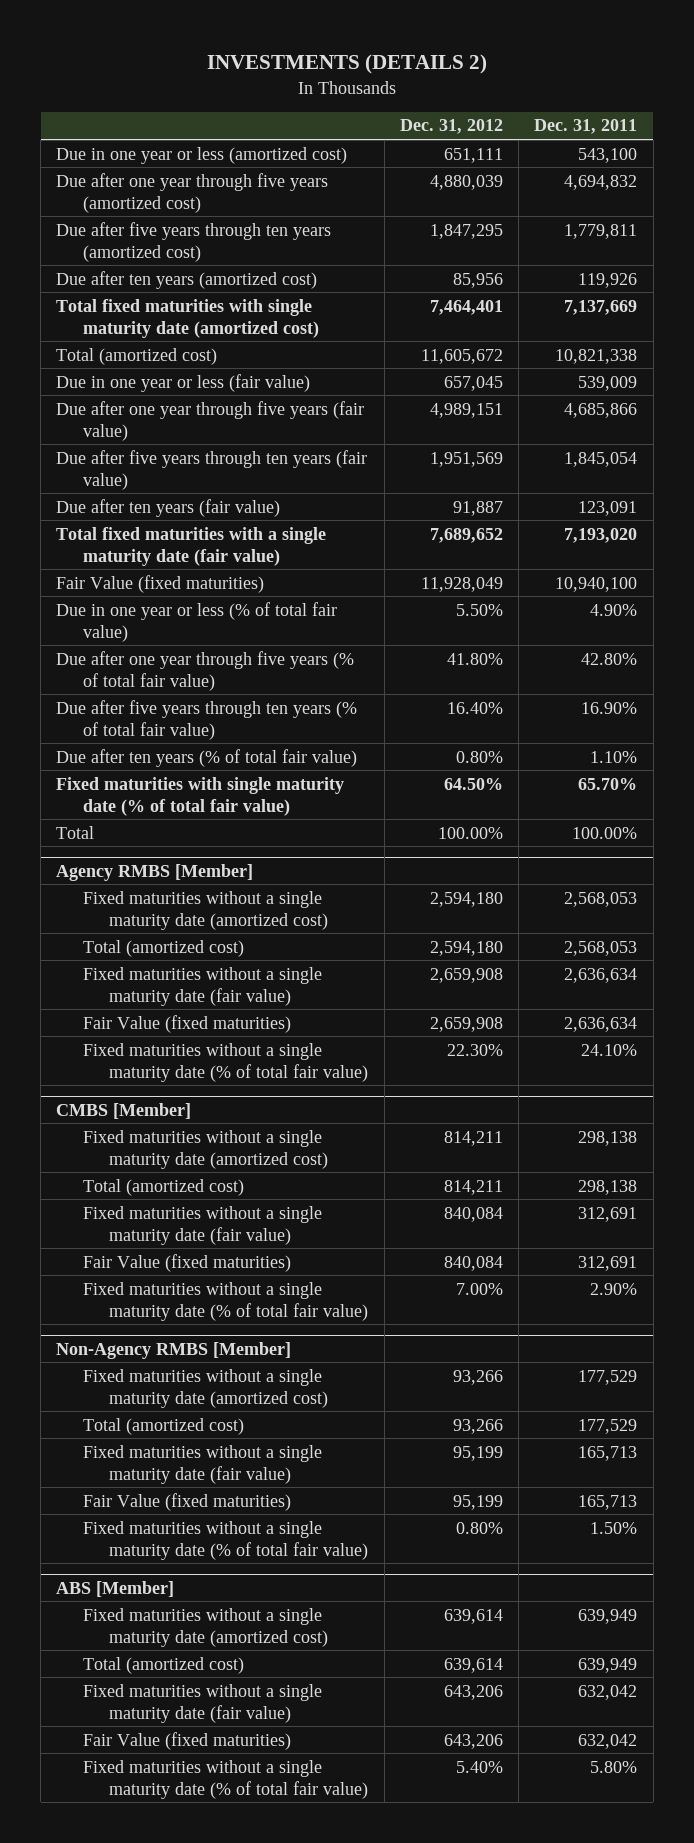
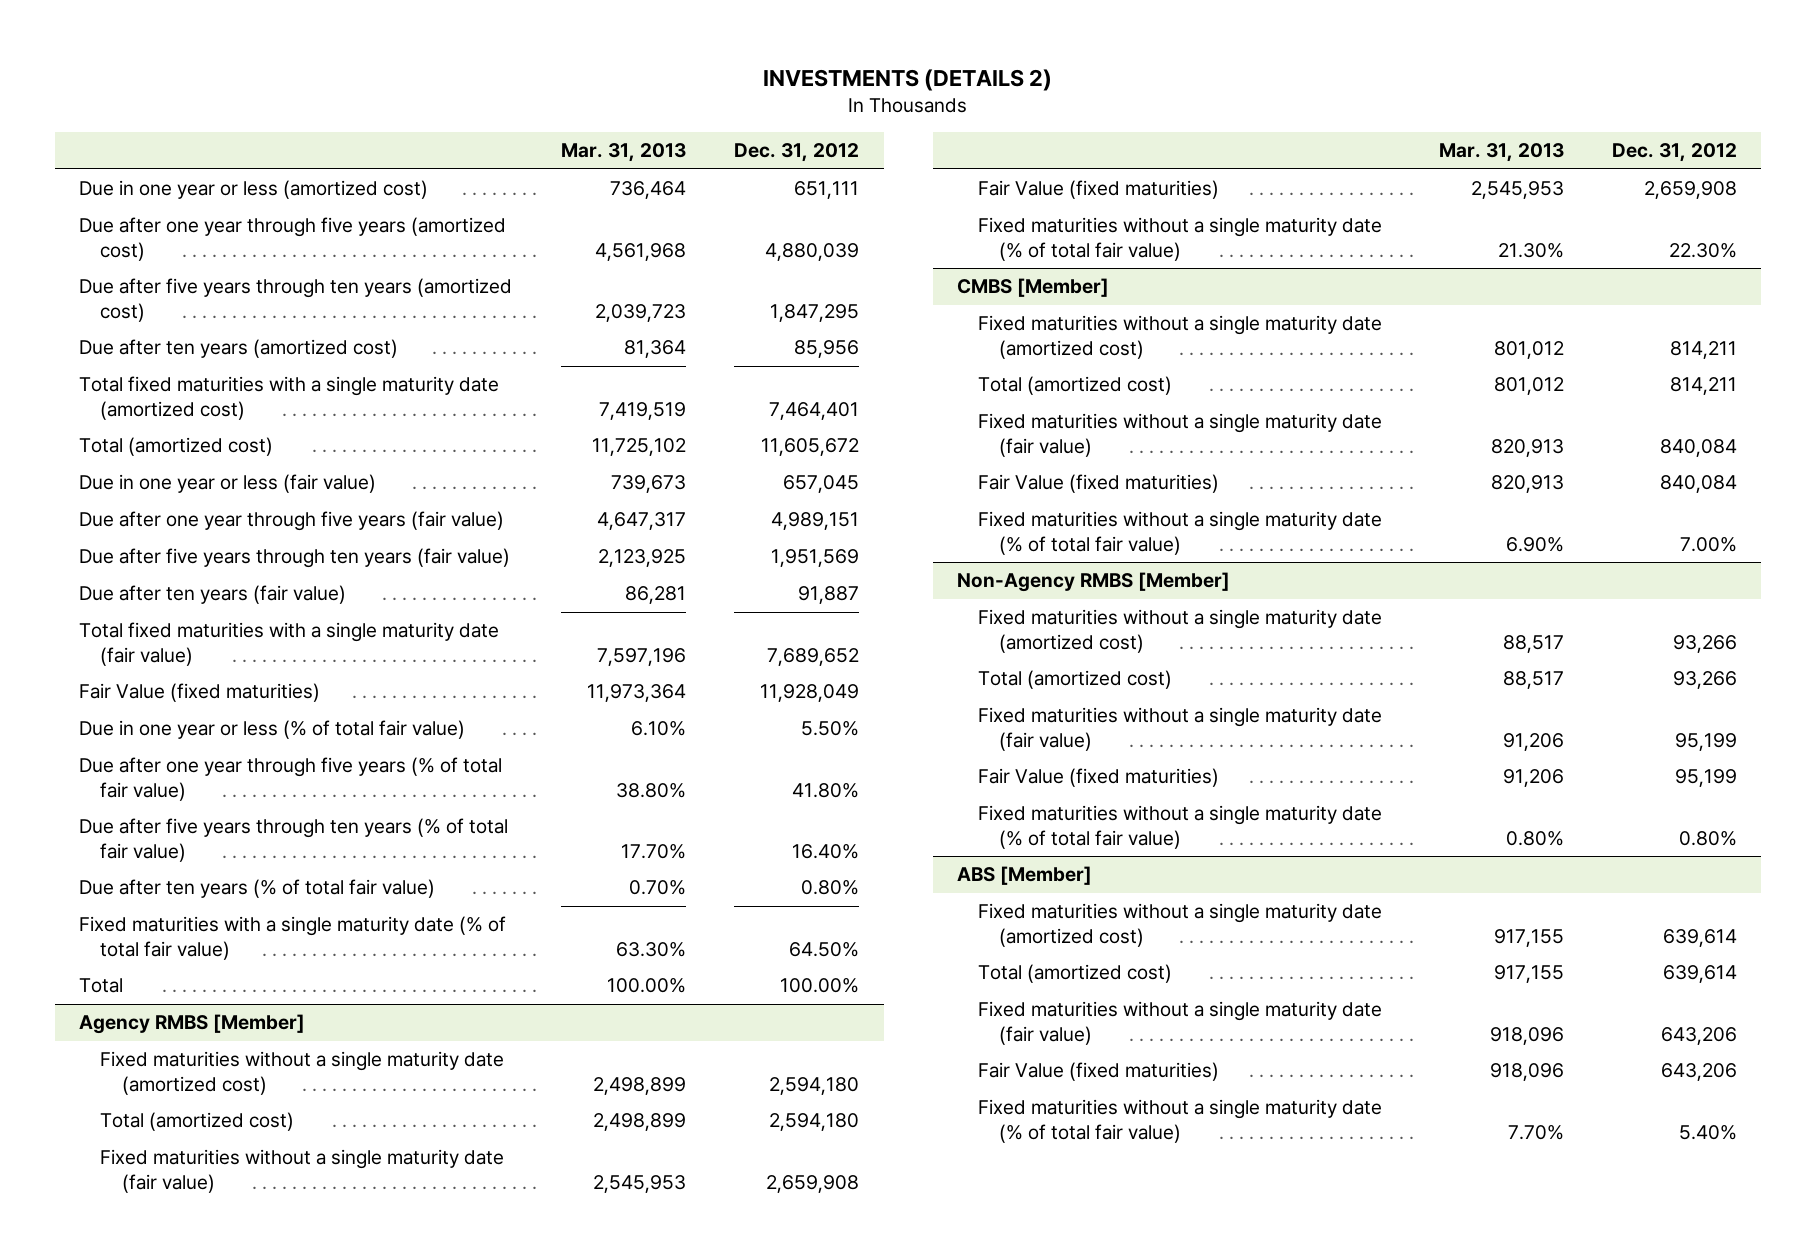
[534,119,638,135] Dec. 31, 2011 -> none
none -> [560,143,686,163] Mar. 31, 2013
[56,298,319,338] Total fixed maturities with single maturity date (amortized cost) -> [79,376,500,420] Total fixed maturities with a single maturity date (amortized cost)
[56,776,345,816] Fixed maturities with single maturity date (% of total fair value) -> [79,916,507,960] Fixed maturities with a single maturity date (% of total fair value)

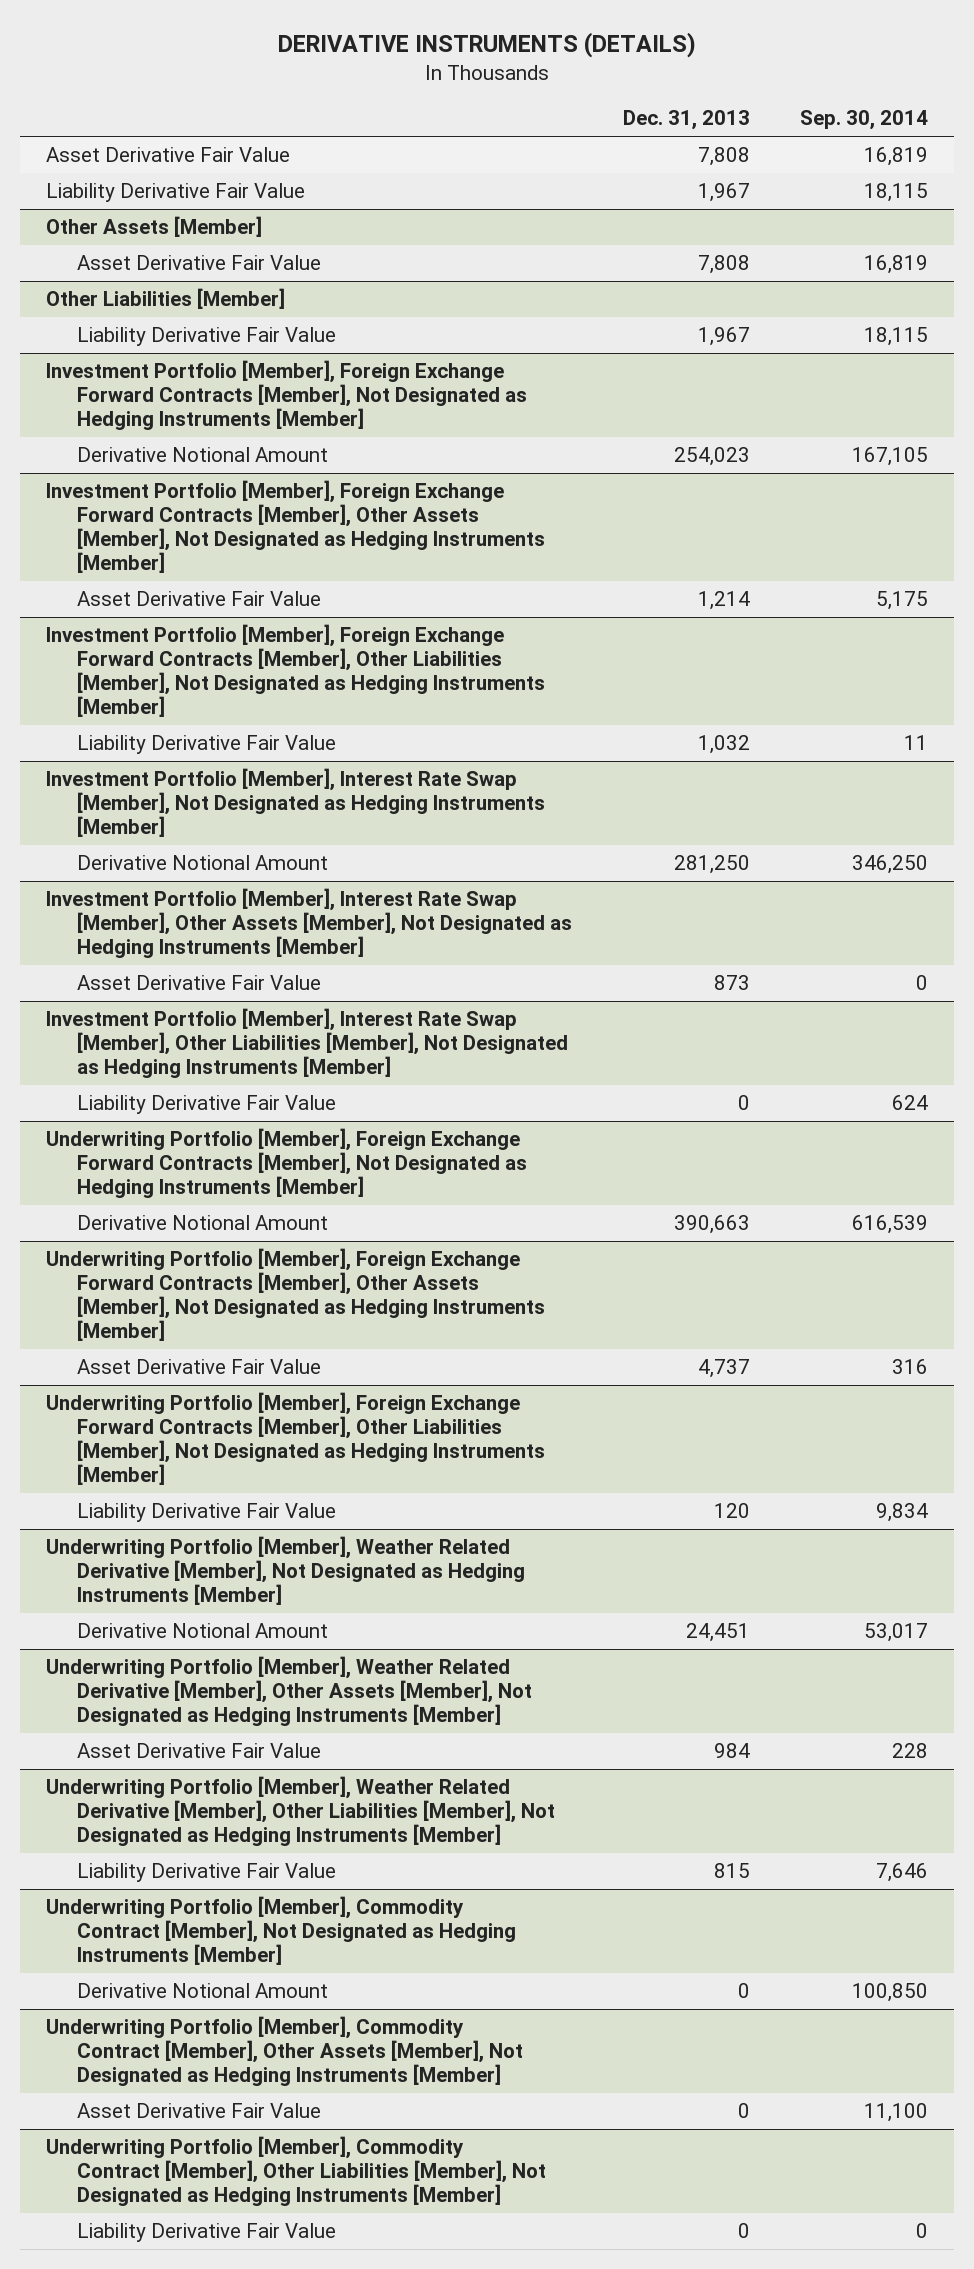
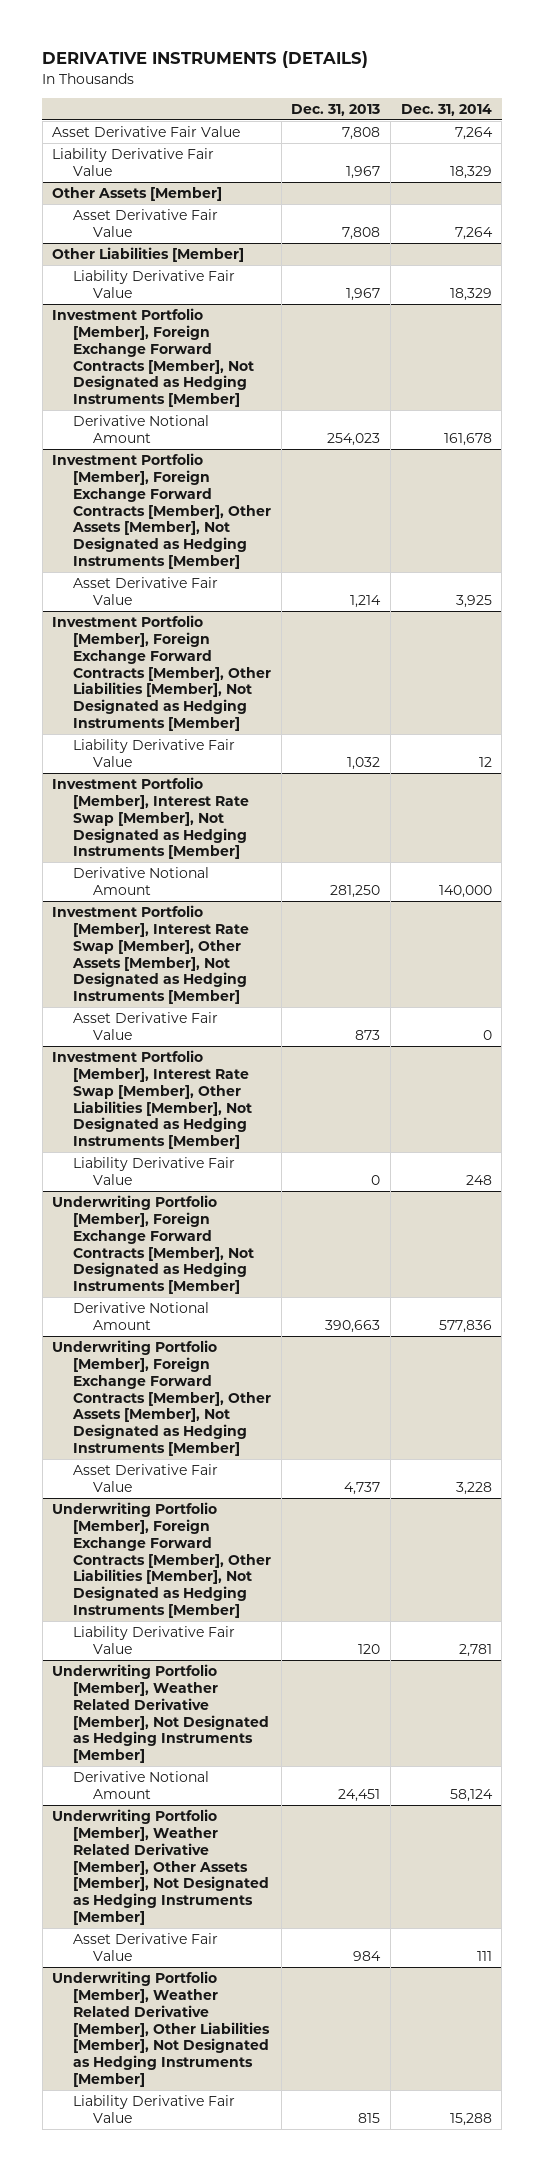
[800,110,929,131] Sep. 30, 2014 -> none
none -> [400,103,492,116] Dec. 31, 2014
[45,1896,516,1966] Underwriting Portfolio [Member], Commodity Contract [Member], Not Designated as Hedging Instruments [Member] -> none
[76,1983,328,1999] Derivative Notional Amount -> none
[45,2016,523,2087] Underwriting Portfolio [Member], Commodity Contract [Member], Other Assets [Member], Not Designated as Hedging Instruments [Member] -> none
[76,2103,321,2119] Asset Derivative Fair Value -> none
[45,2136,546,2207] Underwriting Portfolio [Member], Commodity Contract [Member], Other Liabilities [Member], Not Designated as Hedging Instruments [Member] -> none
[76,2223,336,2243] Liability Derivative Fair Value -> none

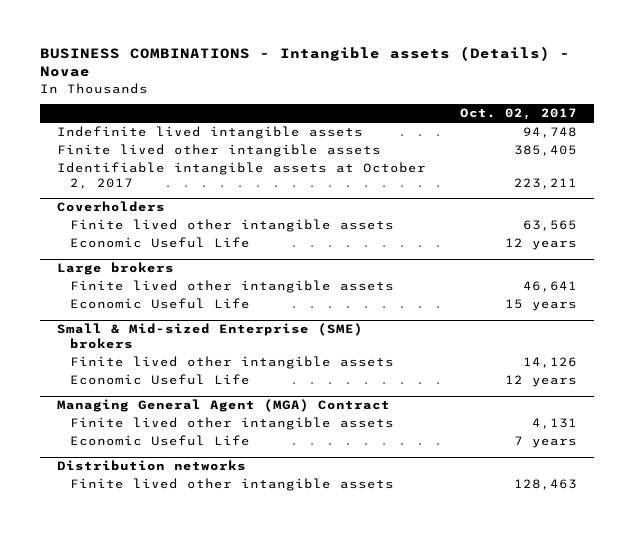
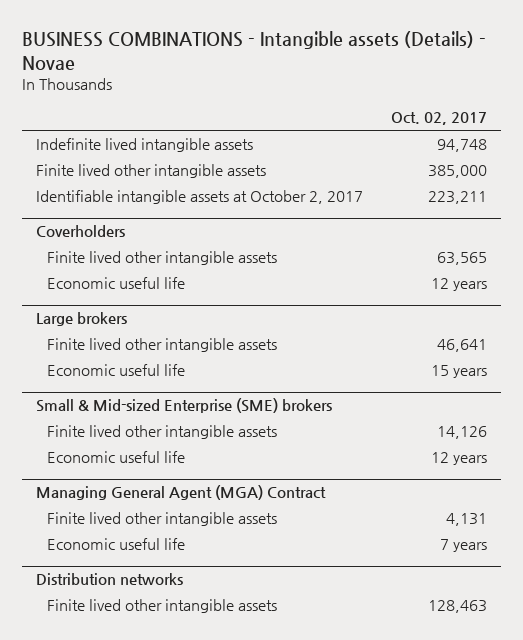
[513,145,577,157] 385,405 -> [428,165,488,179] 385,000
[69,237,250,249] Economic Useful Life -> [47,277,186,290] Economic useful life
[69,298,250,310] Economic Useful Life -> [47,364,186,377] Economic useful life
[69,374,250,386] Economic Useful Life -> [47,451,186,464] Economic useful life
[69,435,250,447] Economic Useful Life -> [47,538,186,551] Economic useful life

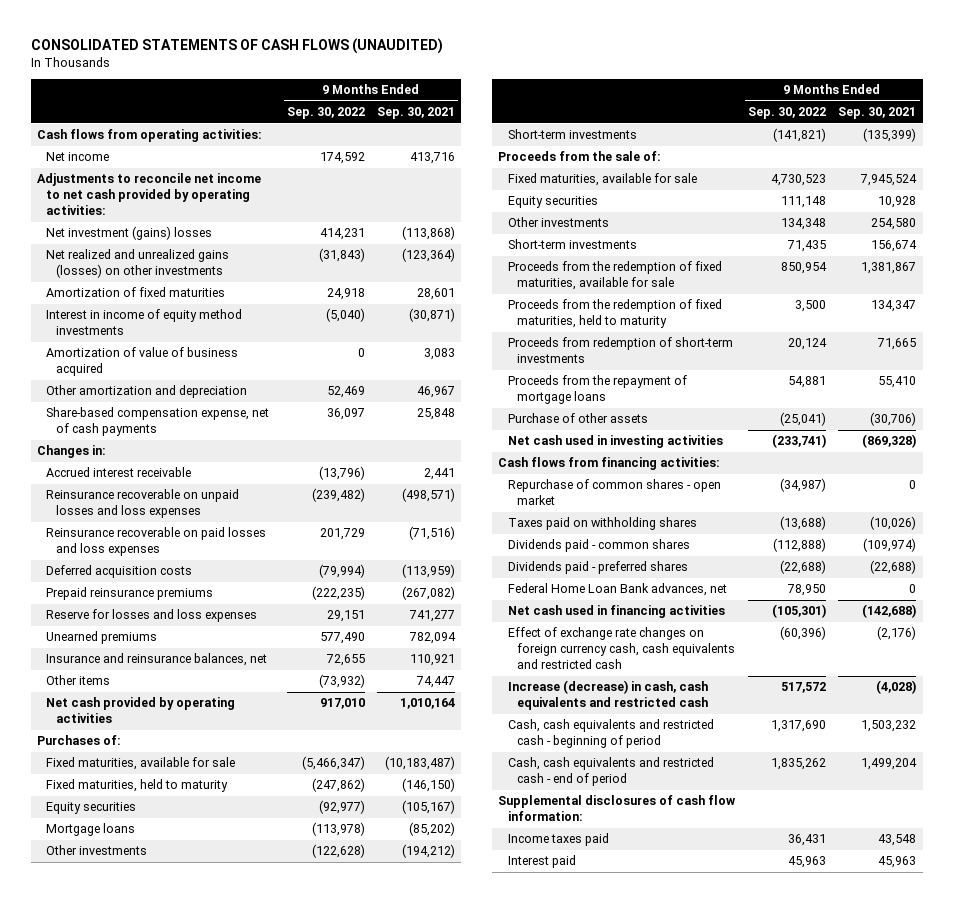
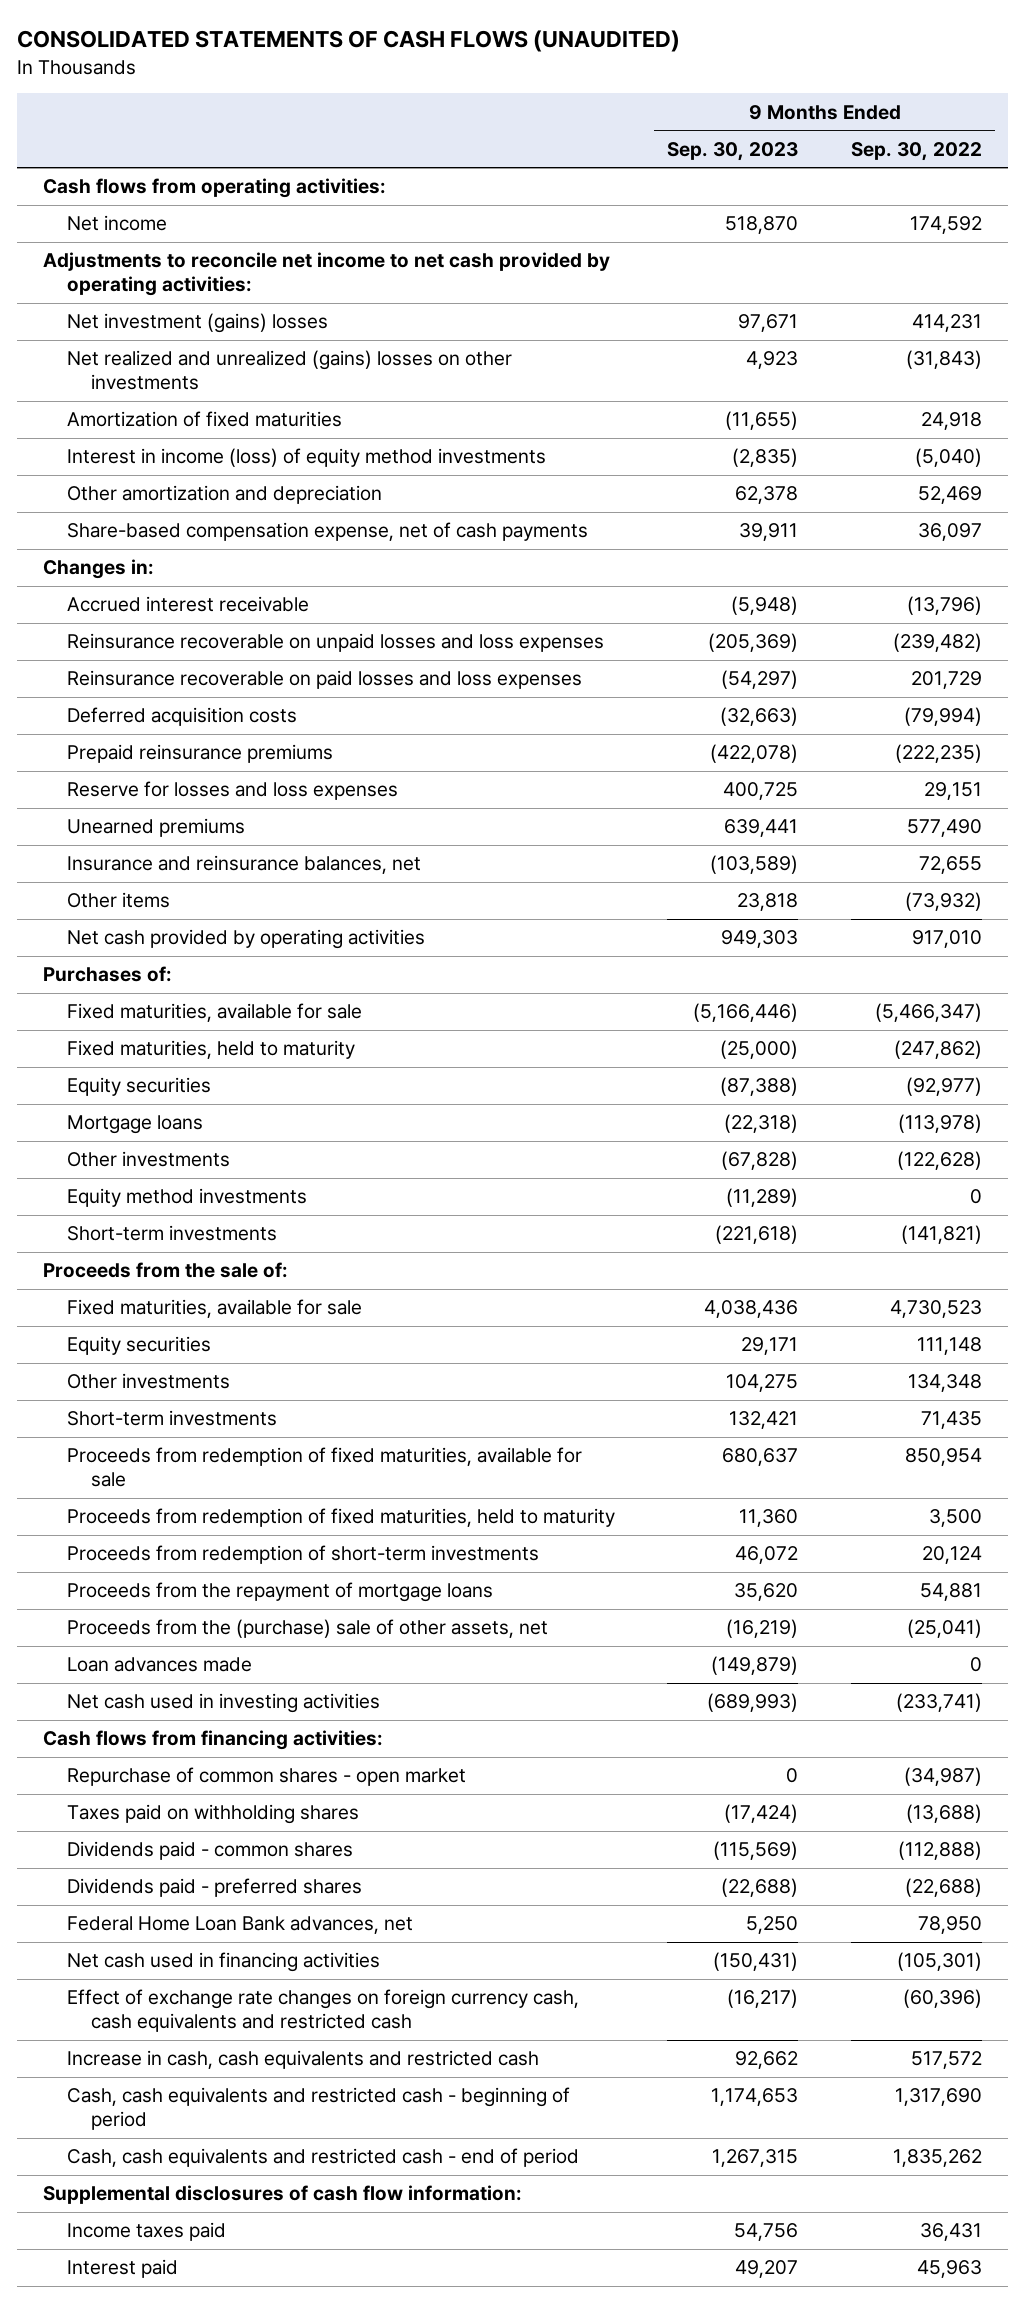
[377,107,456,120] Sep. 30, 2021 -> none
none -> [667,141,799,161] Sep. 30, 2023
[46,249,230,279] Net realized and unrealized gains (losses) on other investments -> [67,350,513,391] Net realized and unrealized (gains) losses on other investments
[46,347,239,377] Amortization of value of business acquired -> none
[46,309,243,336] Interest in income of equity method investments -> [67,448,547,468] Interest in income (loss) of equity method investments
none -> [67,1188,308,1208] Equity method investments
[507,261,722,291] Proceeds from the redemption of fixed maturities, available for sale -> [67,1447,583,1488] Proceeds from redemption of fixed maturities, available for sale
[507,299,722,329] Proceeds from the redemption of fixed maturities, held to maturity -> [67,1508,616,1528] Proceeds from redemption of fixed maturities, held to maturity
[507,413,648,424] Purchase of other assets -> [67,1619,549,1639] Proceeds from the (purchase) sale of other assets, net
none -> [67,1657,253,1673] Loan advances made
[507,680,708,711] Increase (decrease) in cash, cash equivalents and restricted cash -> [67,2050,540,2070] Increase in cash, cash equivalents and restricted cash

